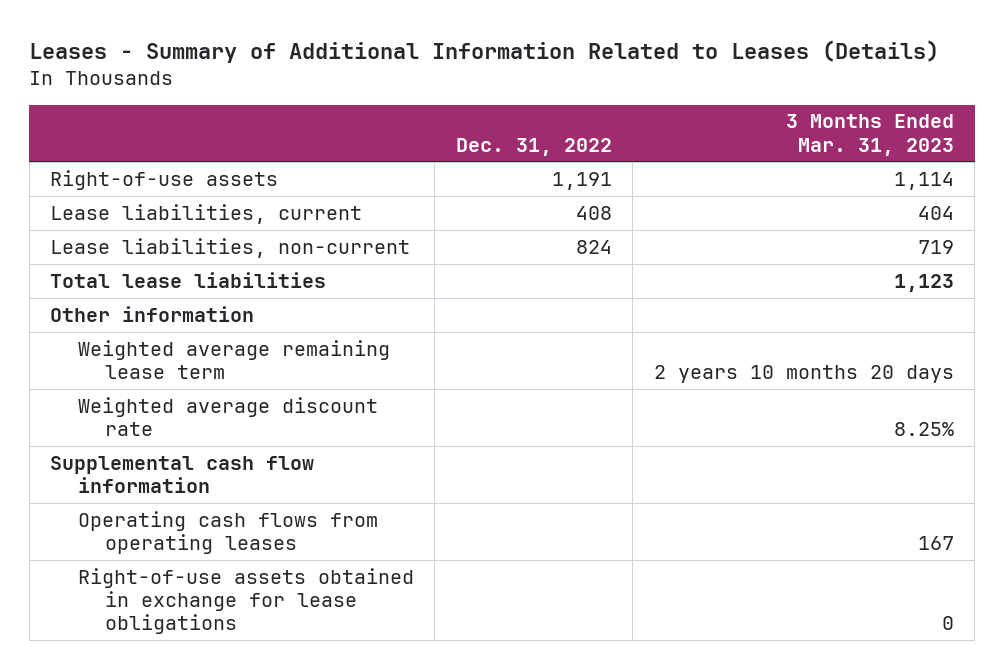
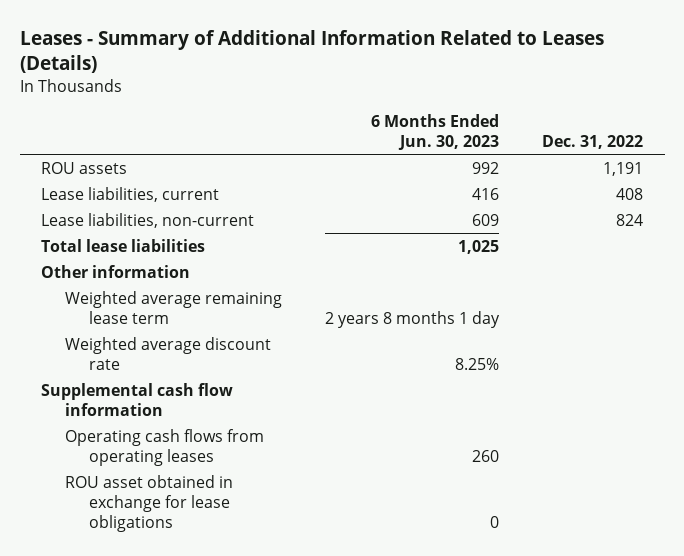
[785,114,954,156] 3 Months Ended Mar. 31, 2023 -> none
none -> [371,113,500,151] 6 Months Ended Jun. 30, 2023
[50,169,279,190] Right-of-use assets -> [41,161,128,174] ROU assets
[77,567,414,634] Right-of-use assets obtained in exchange for lease obligations -> [65,474,234,533] ROU asset obtained in exchange for lease obligations

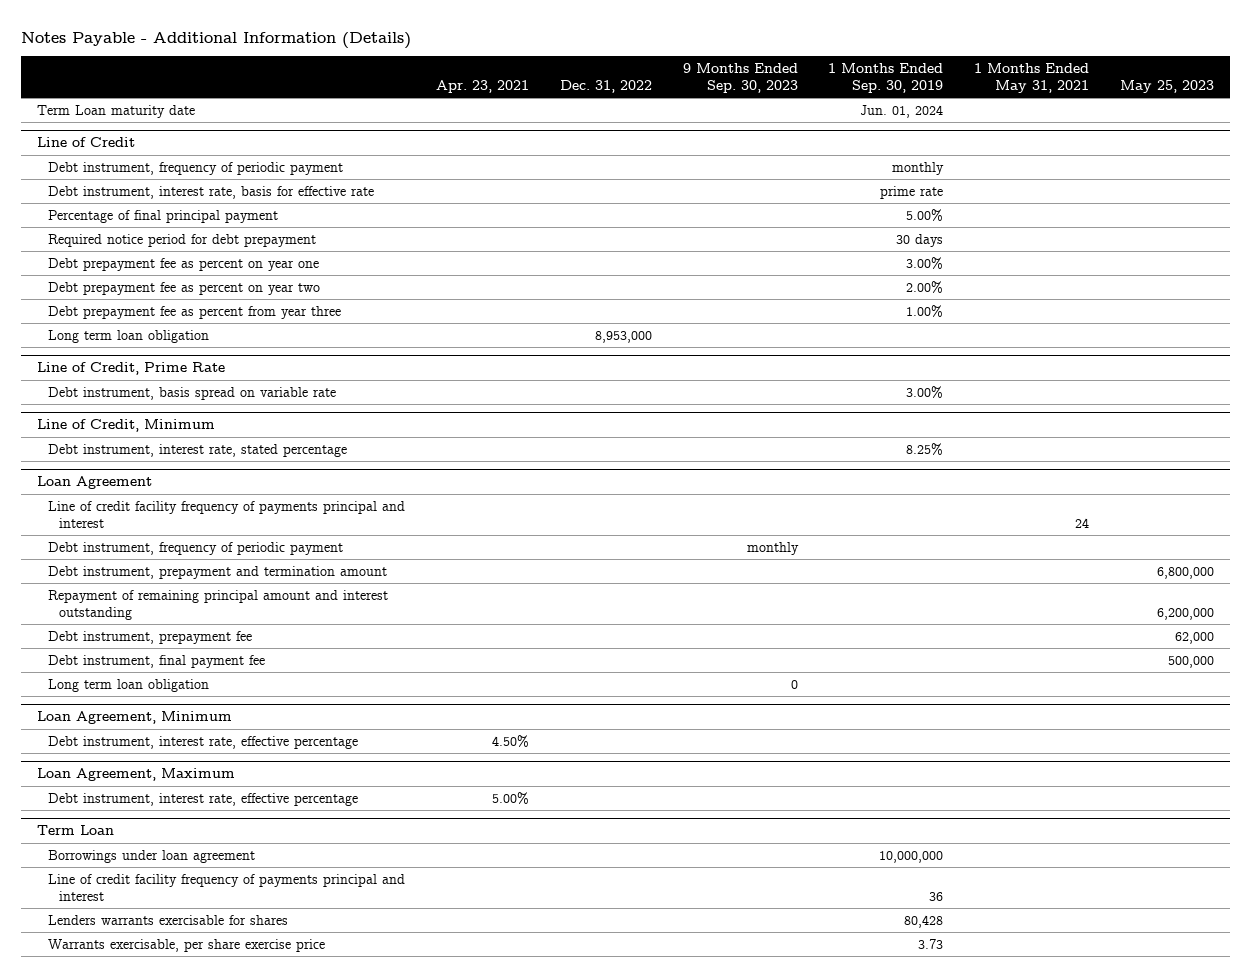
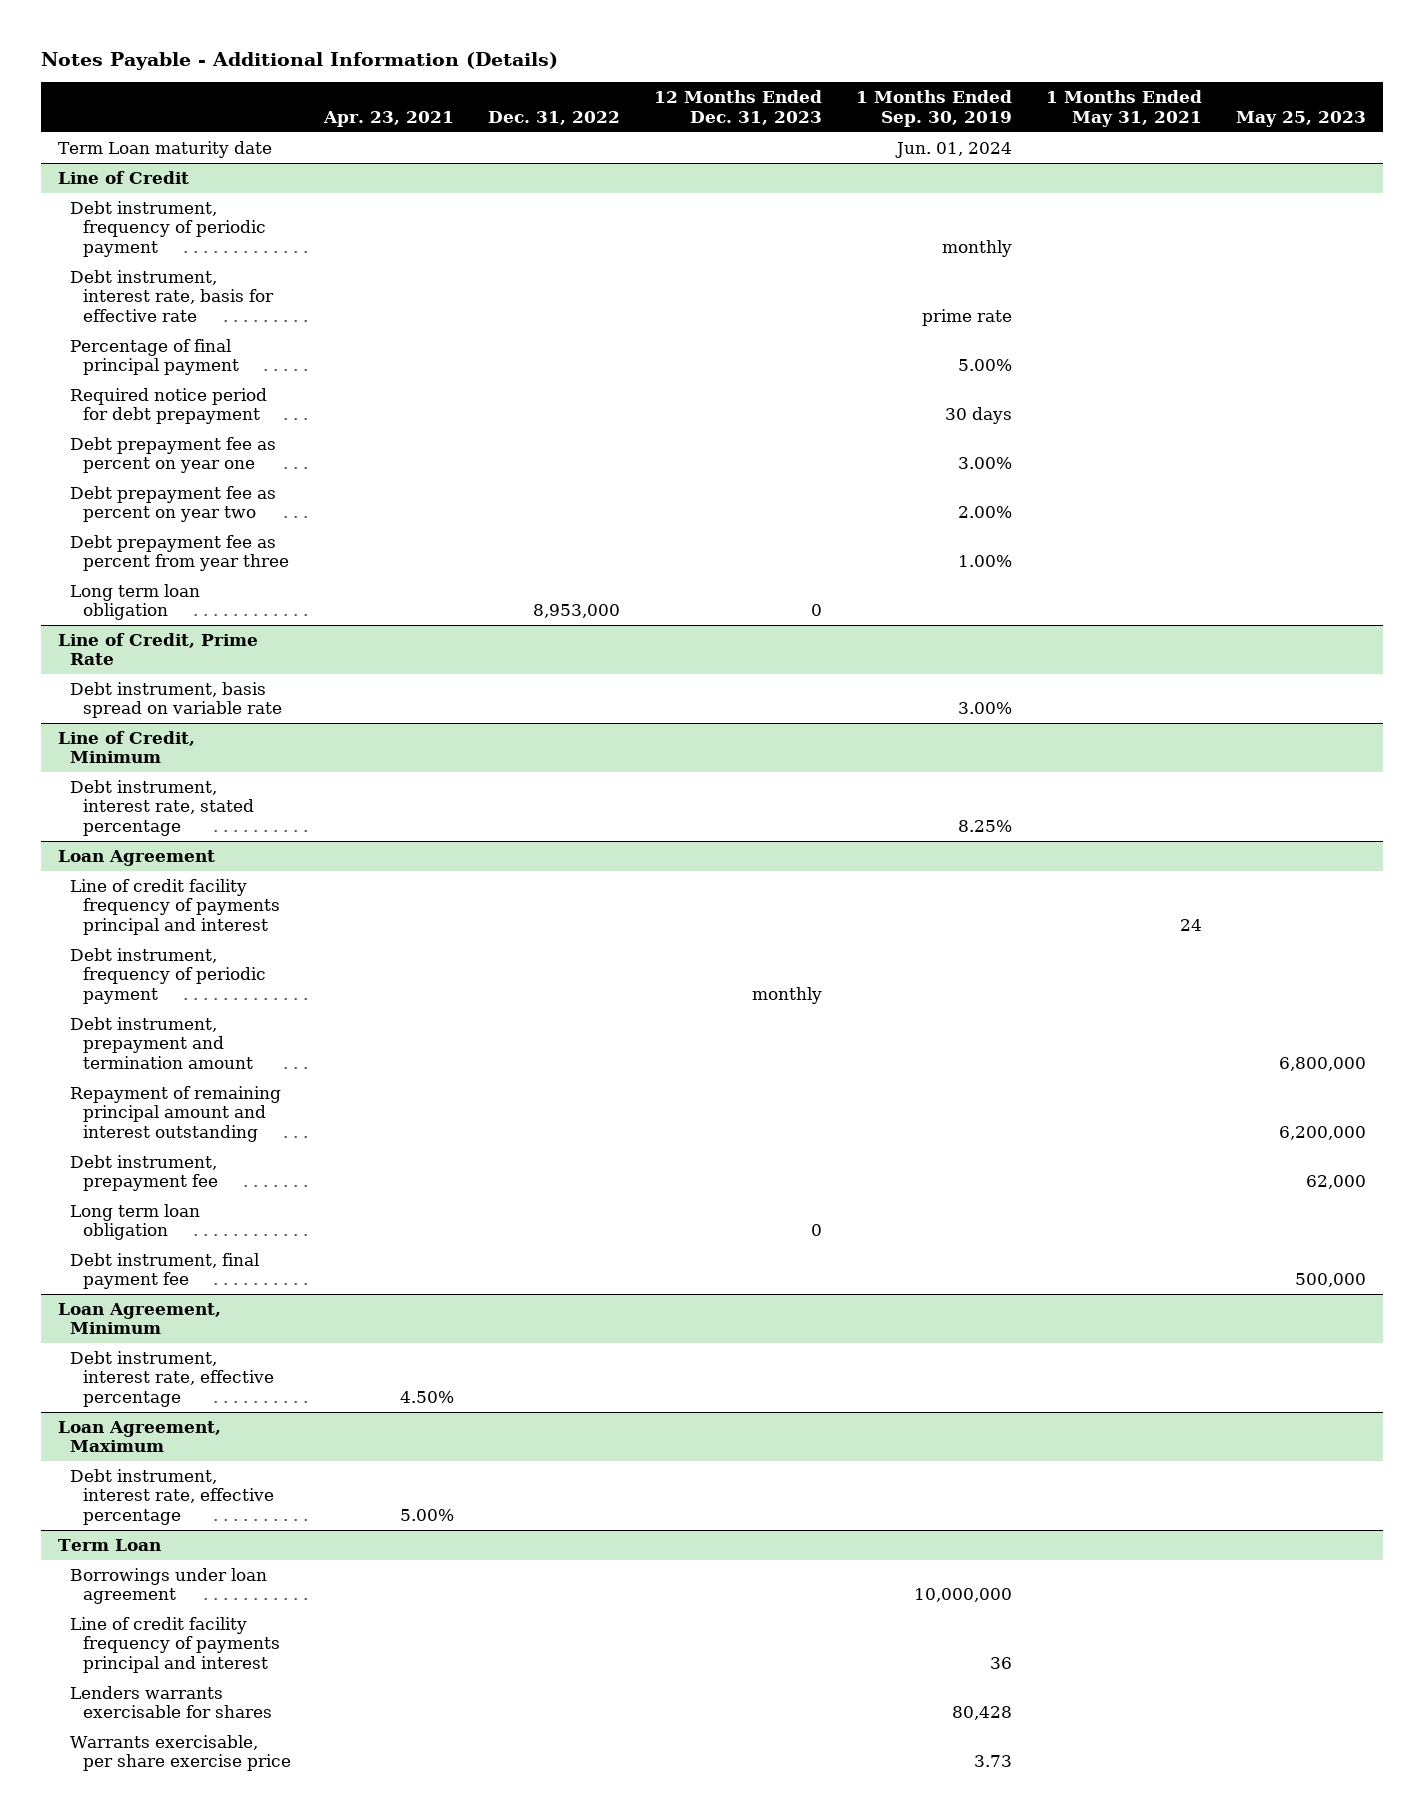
[682,63,798,93] 9 Months Ended Sep. 30, 2023 -> none
none -> [654,90,823,125] 12 Months Ended Dec. 31, 2023
[47,654,265,668] Debt instrument, final payment fee -> [70,1252,260,1290] Debt instrument, final payment fee

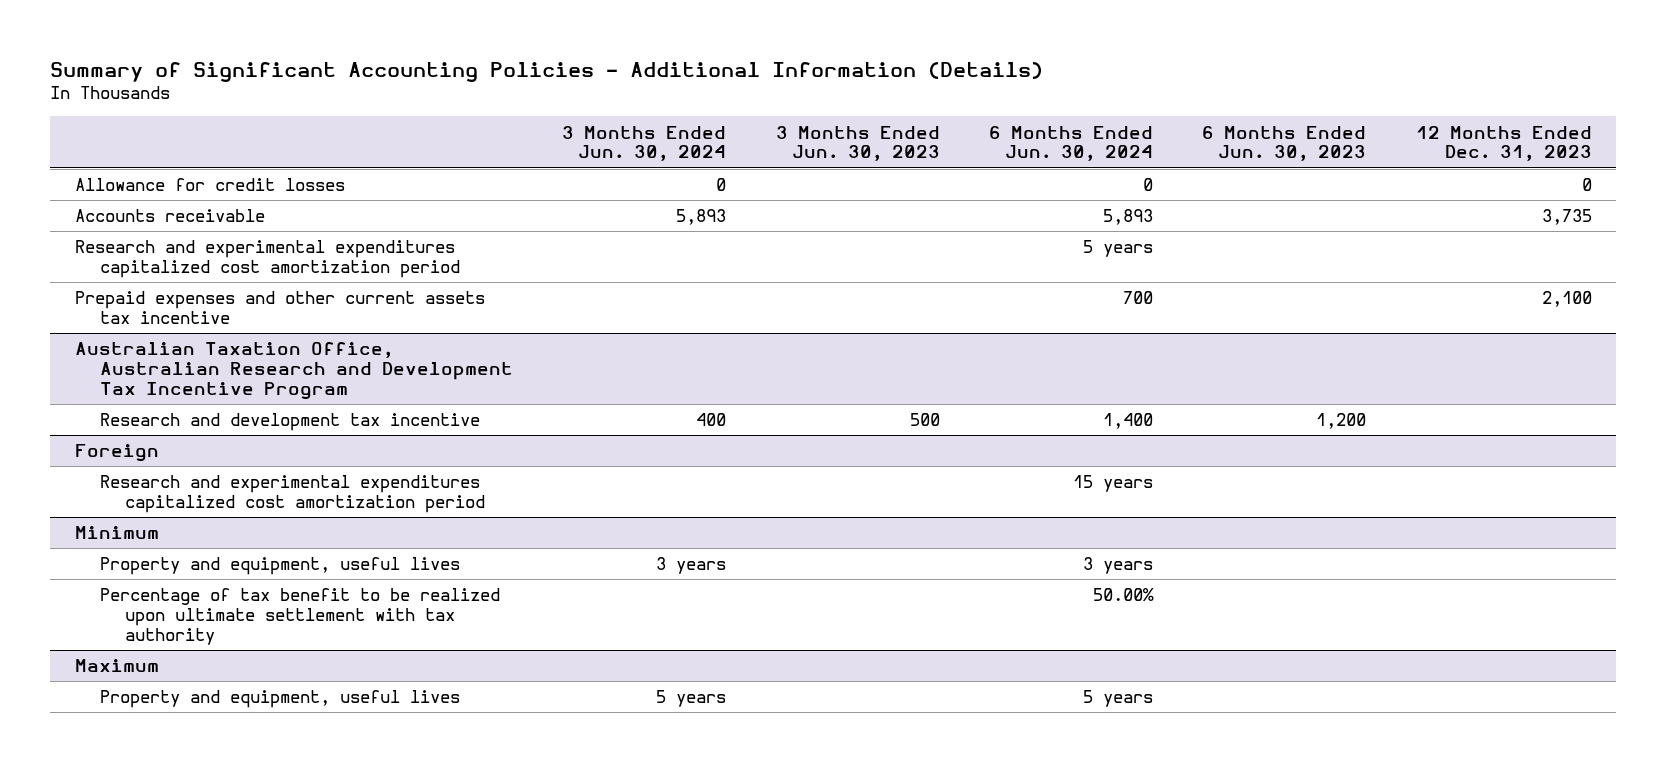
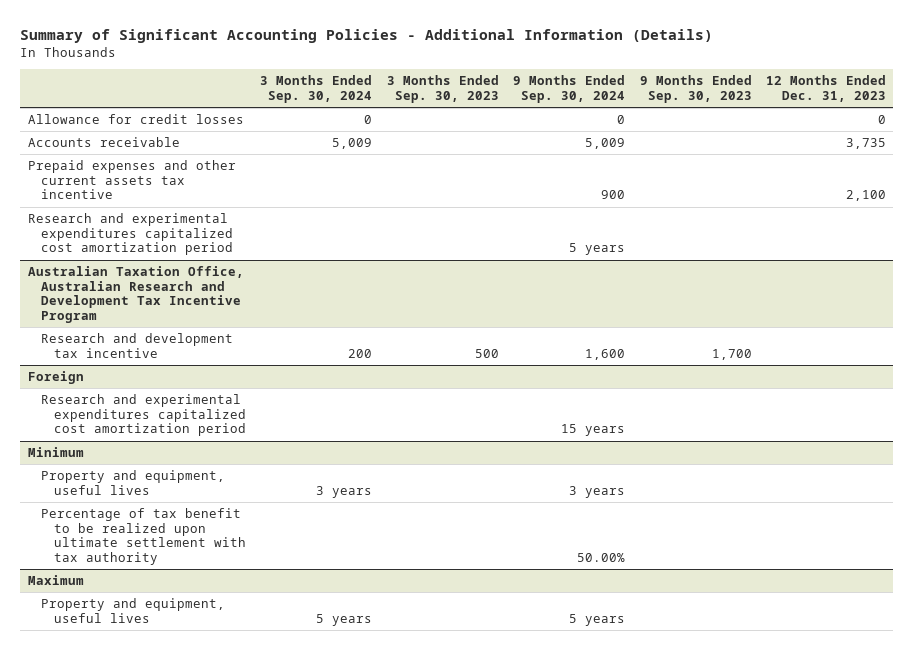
[562,125,727,162] 3 Months Ended Jun. 30, 2024 -> none
[775,125,940,162] 3 Months Ended Jun. 30, 2023 -> none
[989,125,1154,162] 6 Months Ended Jun. 30, 2024 -> none
[1202,125,1367,162] 6 Months Ended Jun. 30, 2023 -> none
none -> [260,75,373,103] 3 Months Ended Sep. 30, 2024
none -> [386,75,499,103] 3 Months Ended Sep. 30, 2023
none -> [513,75,626,103] 9 Months Ended Sep. 30, 2024
none -> [639,75,752,103] 9 Months Ended Sep. 30, 2023
[74,240,460,278] Research and experimental expenditures capitalized cost amortization period -> [27,213,233,256] Research and experimental expenditures capitalized cost amortization period

